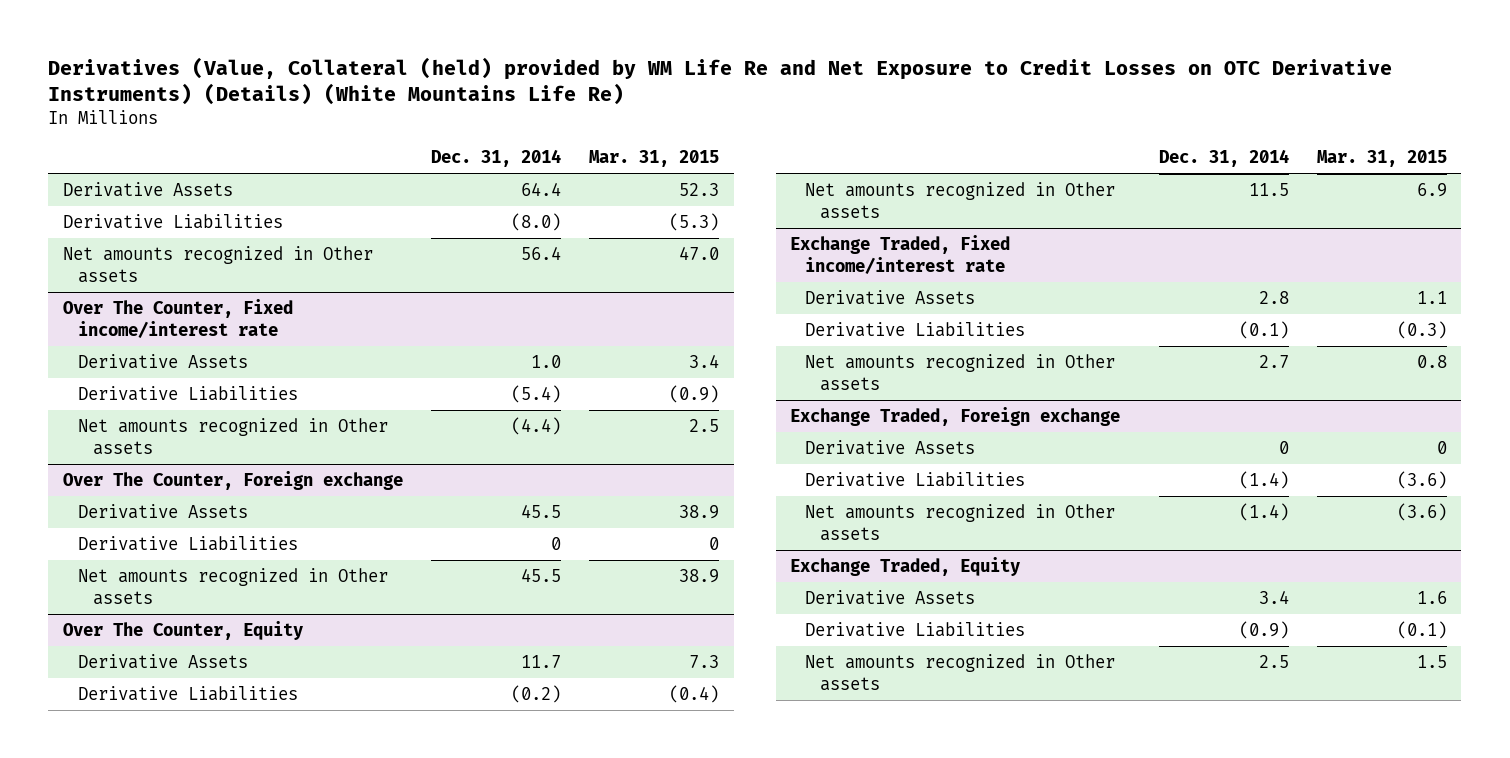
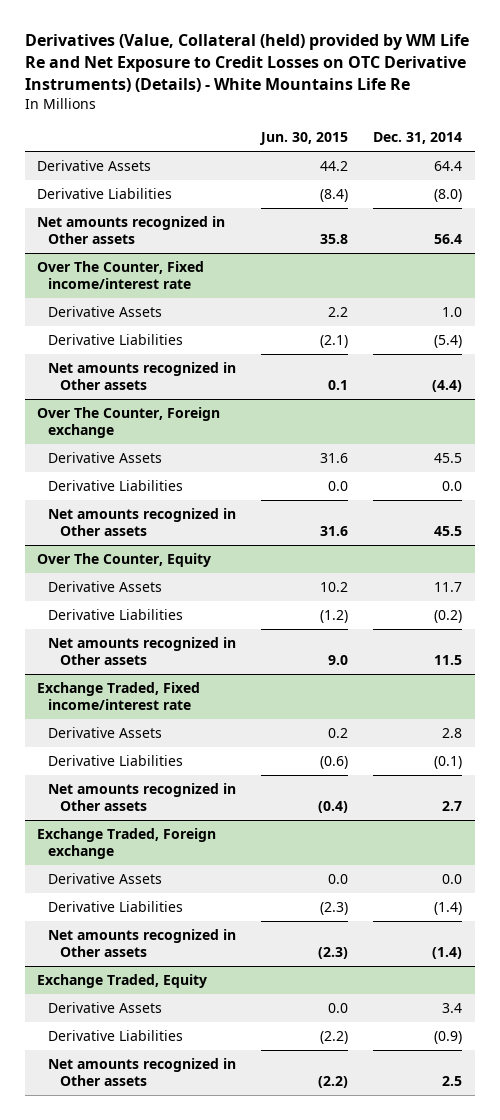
[48,56,1393,106] Derivatives (Value, Collateral (held) provided by WM Life Re and Net Exposure to Credit Losses on OTC Derivative Instruments) (Details) (White Mountains Life Re) -> [24,34,469,93] Derivatives (Value, Collateral (held) provided by WM Life Re and Net Exposure to Credit Losses on OTC Derivative Instruments) (Details) - White Mountains Life Re
[589,150,720,168] Mar. 31, 2015 -> none
none -> [259,132,349,146] Jun. 30, 2015
[550,537,561,551] 0 -> [442,480,463,491] 0.0
[1278,441,1289,455] 0 -> [442,873,463,884] 0.0

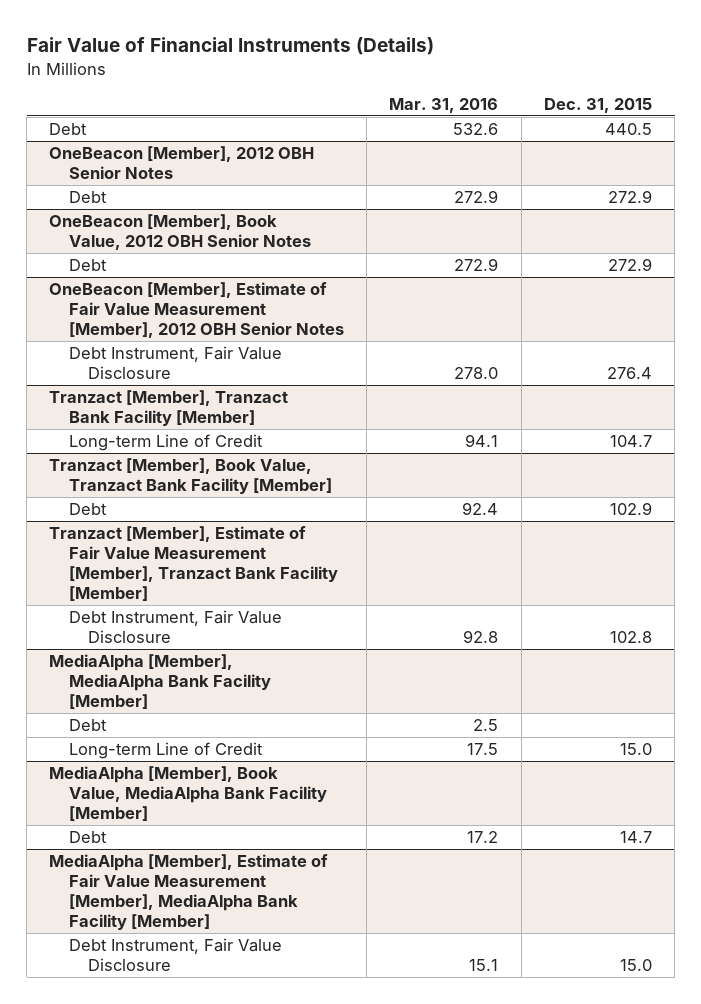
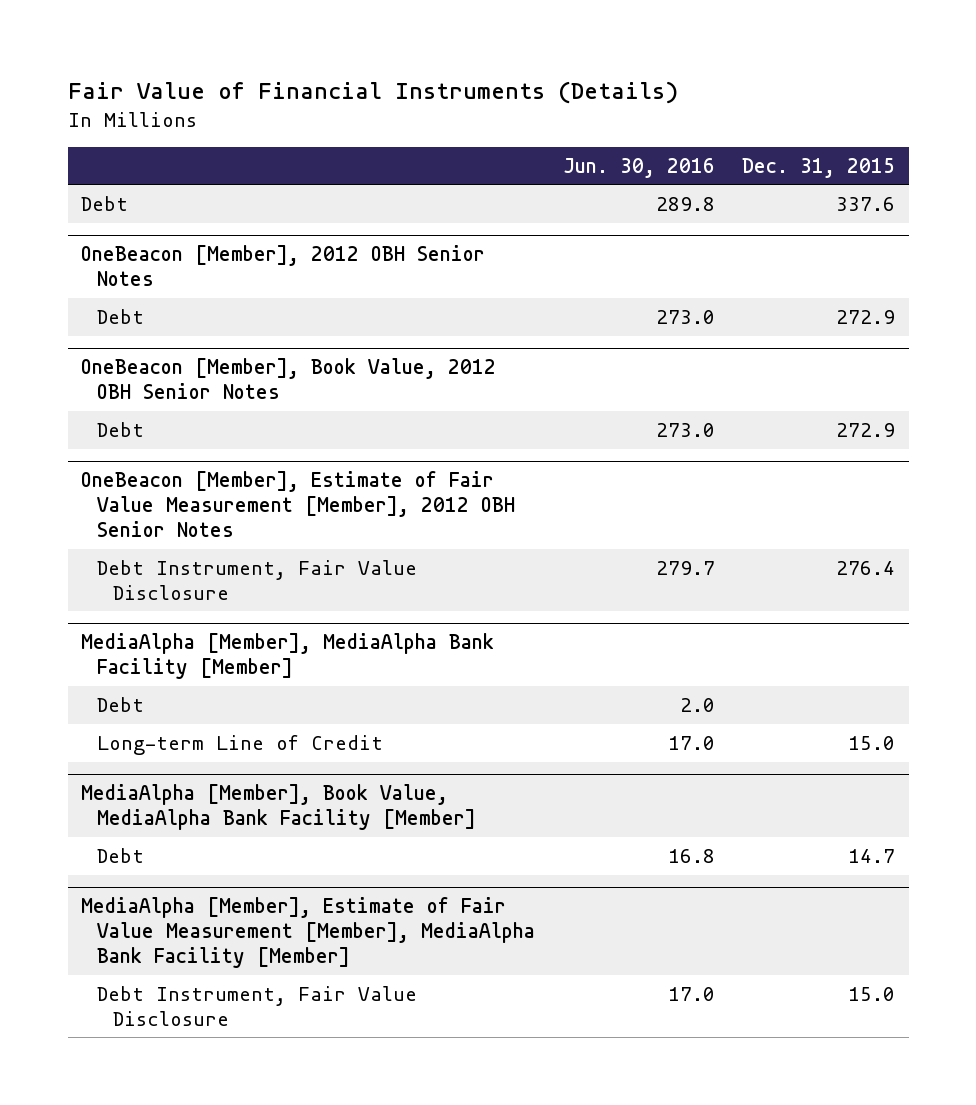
[389,97,499,113] Mar. 31, 2016 -> none
none -> [562,157,715,178] Jun. 30, 2016
[604,123,652,136] 440.5 -> [836,196,896,211] 337.6
[49,390,289,426] Tranzact [Member], Tranzact Bank Facility [Member] -> none
[68,434,263,452] Long-term Line of Credit -> none
[49,458,332,494] Tranzact [Member], Book Value, Tranzact Bank Facility [Member] -> none
[68,503,107,516] Debt -> none
[49,526,338,601] Tranzact [Member], Estimate of Fair Value Measurement [Member], Tranzact Bank Facility [Member] -> none
[68,610,282,643] Debt Instrument, Fair Value Disclosure -> none

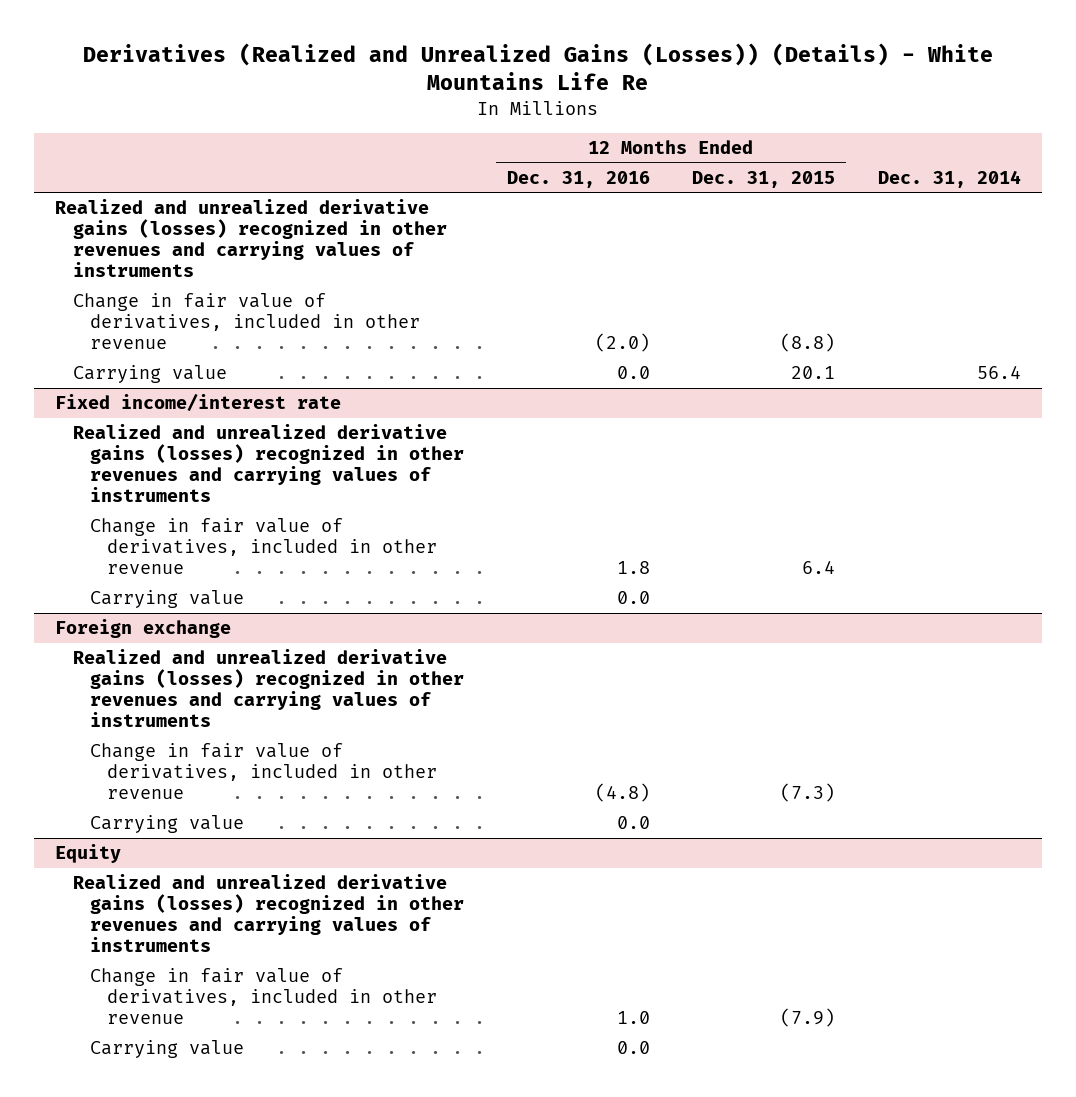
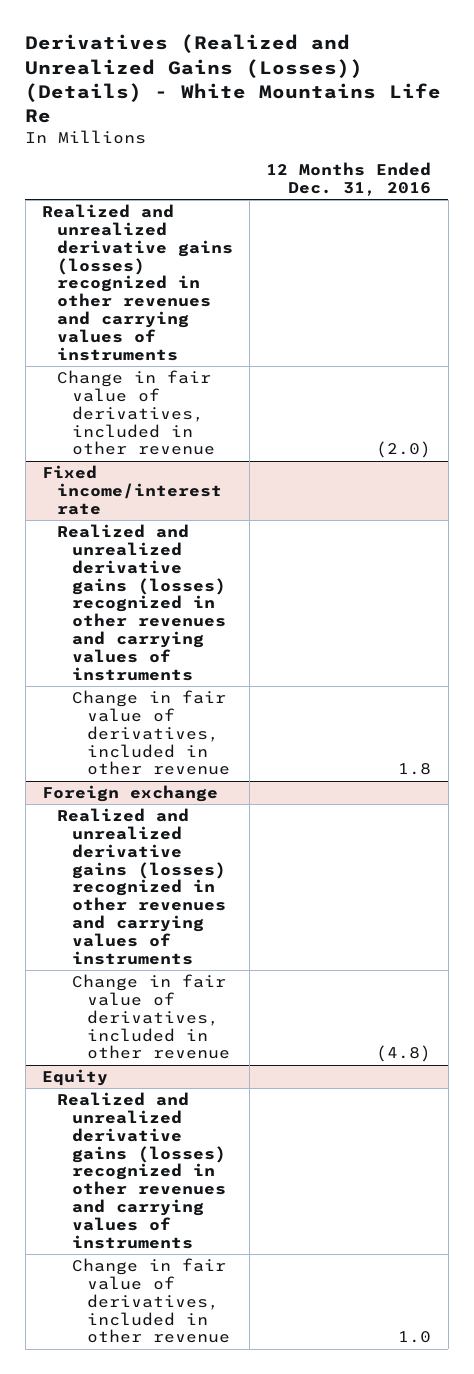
[692,170,836,188] Dec. 31, 2015 -> none
[877,169,1021,188] Dec. 31, 2014 -> none
[72,365,227,384] Carrying value -> none
[90,590,245,609] Carrying value -> none
[90,815,245,834] Carrying value -> none
[90,1040,245,1059] Carrying value -> none

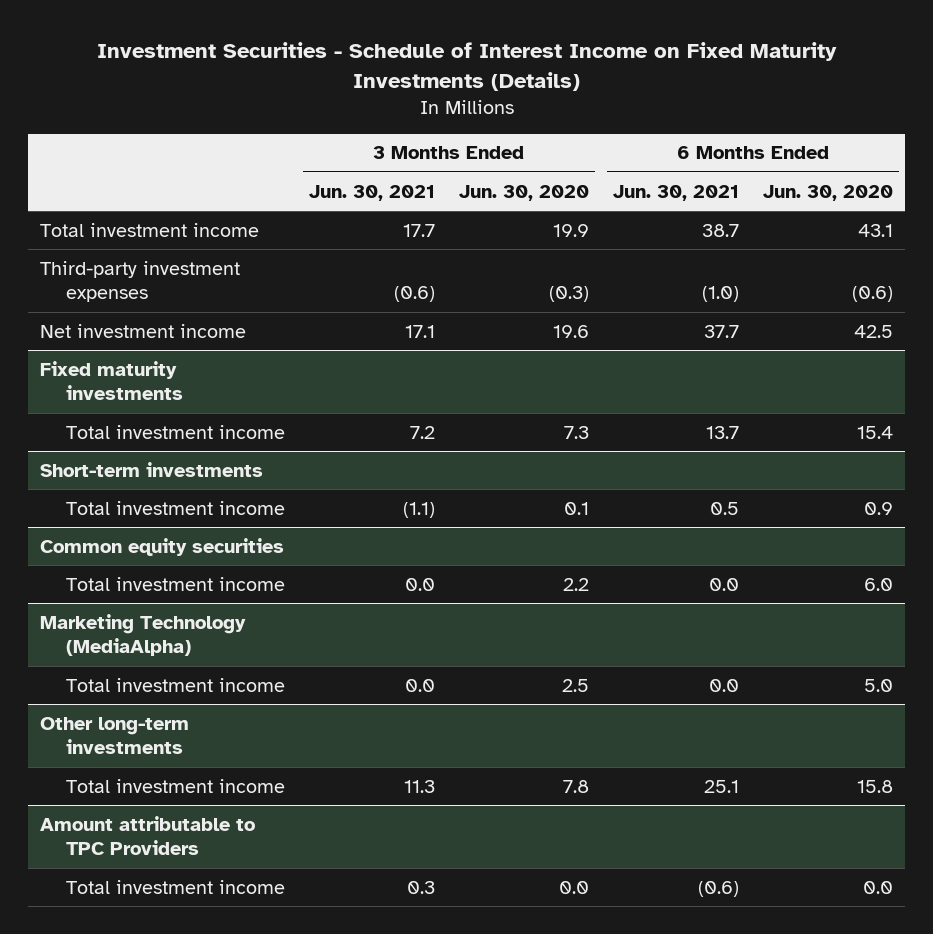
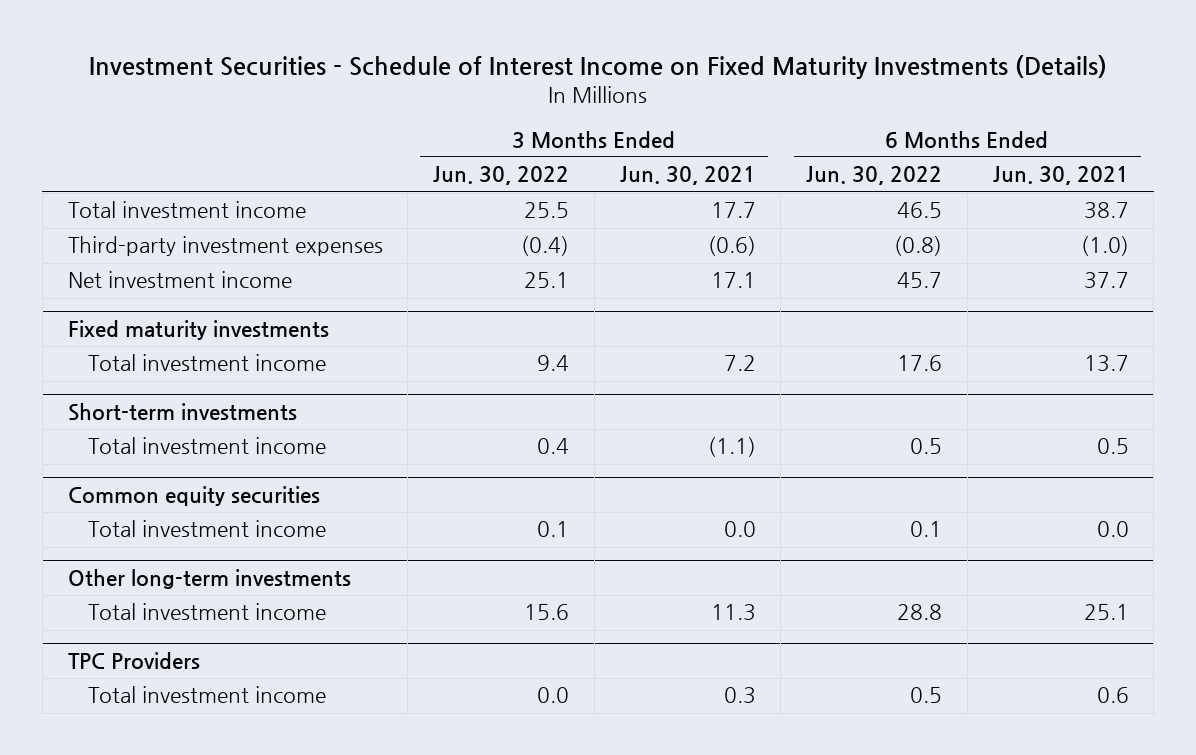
[459,184,590,201] Jun. 30, 2020 -> none
[763,184,894,201] Jun. 30, 2020 -> none
none -> [433,166,570,186] Jun. 30, 2022
none -> [806,166,943,186] Jun. 30, 2022
[40,613,247,657] Marketing Technology (MediaAlpha) -> none
[66,677,286,692] Total investment income -> none
[40,815,256,856] Amount attributable to TPC Providers -> [67,651,200,669] TPC Providers
[698,880,740,897] (0.6) -> [1096,687,1129,704] 0.6

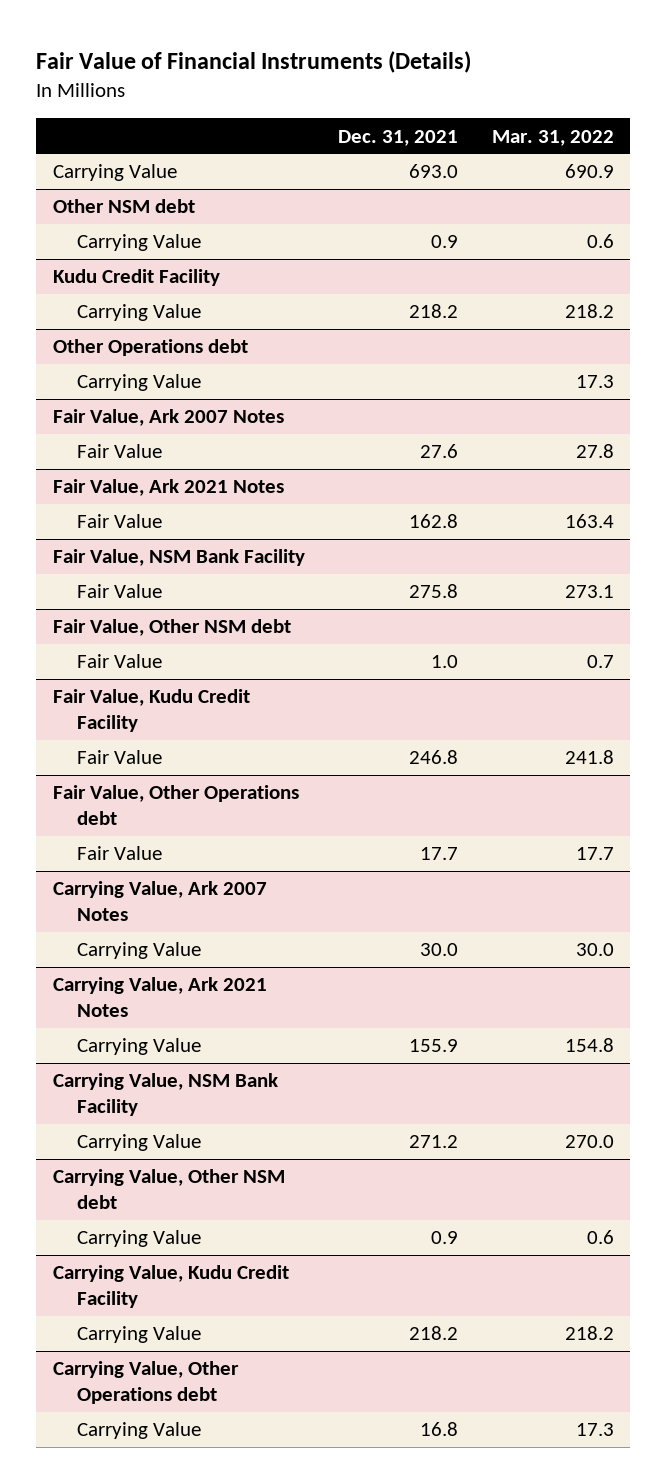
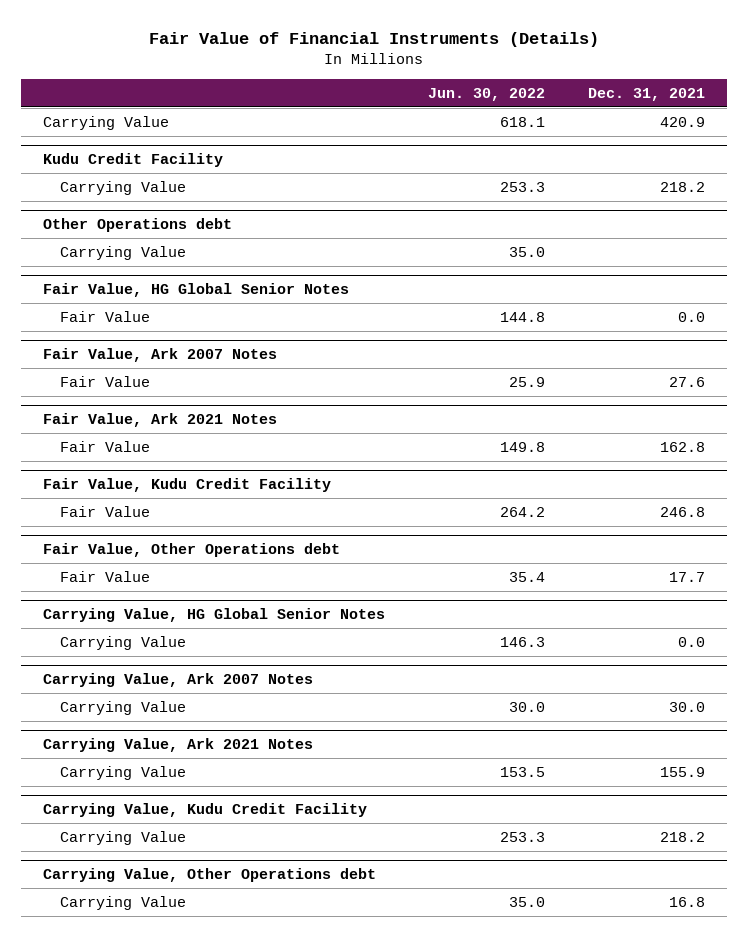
[491,129,614,146] Mar. 31, 2022 -> none
none -> [428,87,546,101] Jun. 30, 2022
[52,199,195,214] Other NSM debt -> none
[77,234,202,252] Carrying Value -> none
[409,164,459,179] 693.0 -> [660,116,706,127] 420.9
none -> [42,283,349,298] Fair Value, HG Global Senior Notes
none -> [60,310,151,322] Fair Value
[52,549,305,567] Fair Value, NSM Bank Facility -> none
[77,584,163,599] Fair Value -> none
[52,619,291,637] Fair Value, Other NSM debt -> none
[77,654,163,669] Fair Value -> none
none -> [42,608,385,623] Carrying Value, HG Global Senior Notes
none -> [60,635,187,650] Carrying Value
[52,1073,278,1117] Carrying Value, NSM Bank Facility -> none
[77,1134,202,1152] Carrying Value -> none
[52,1169,285,1210] Carrying Value, Other NSM debt -> none
[77,1230,202,1248] Carrying Value -> none

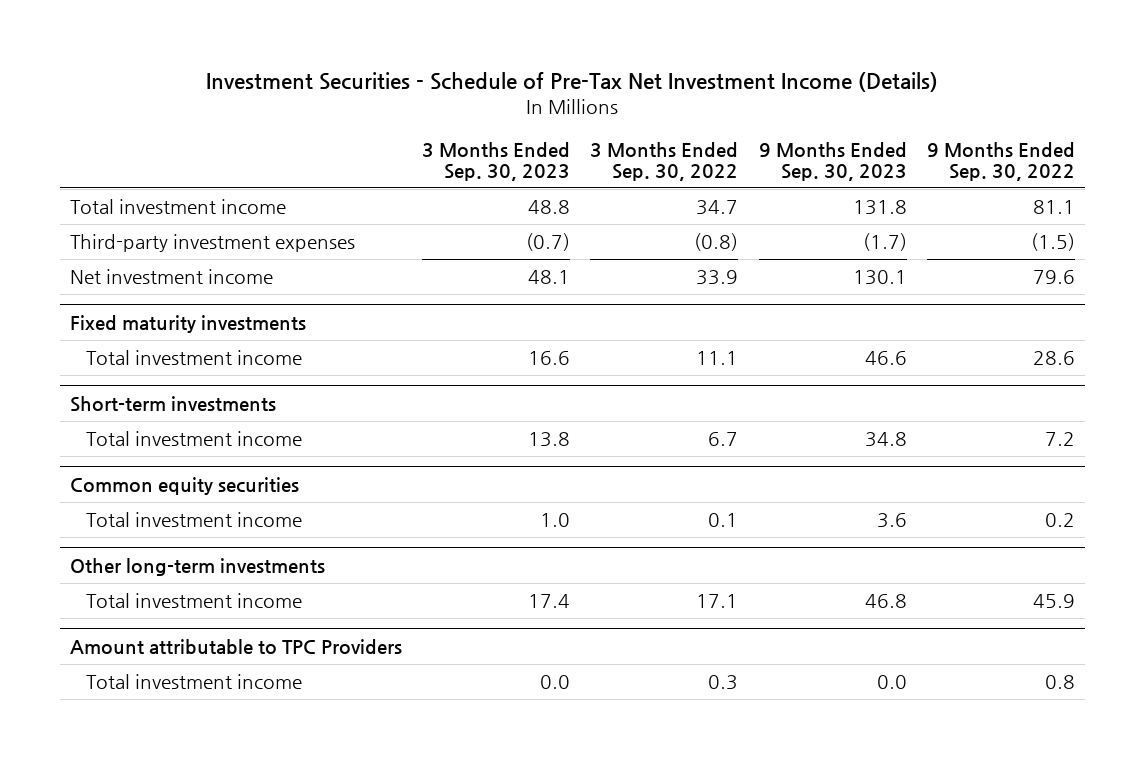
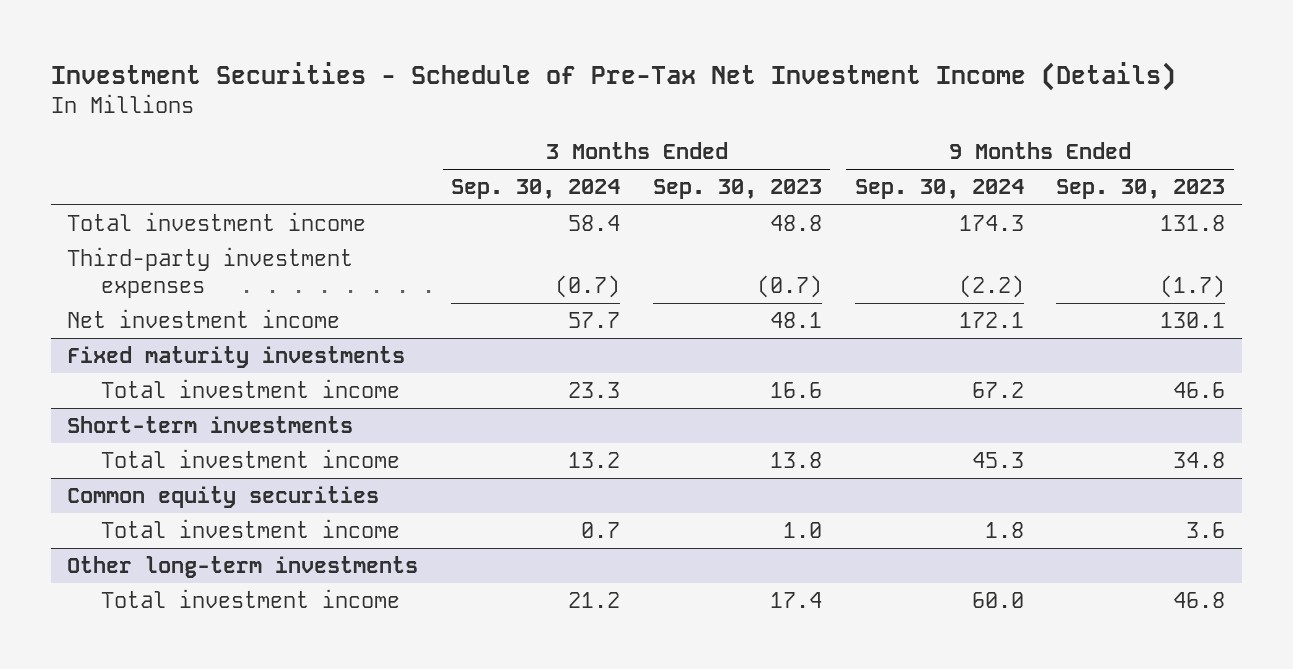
[590,141,739,181] 3 Months Ended Sep. 30, 2022 -> none
[926,141,1075,181] 9 Months Ended Sep. 30, 2022 -> none
none -> [451,179,621,200] Sep. 30, 2024
none -> [854,179,1024,200] Sep. 30, 2024
[70,638,403,654] Amount attributable to TPC Providers -> none
[86,673,303,689] Total investment income -> none

